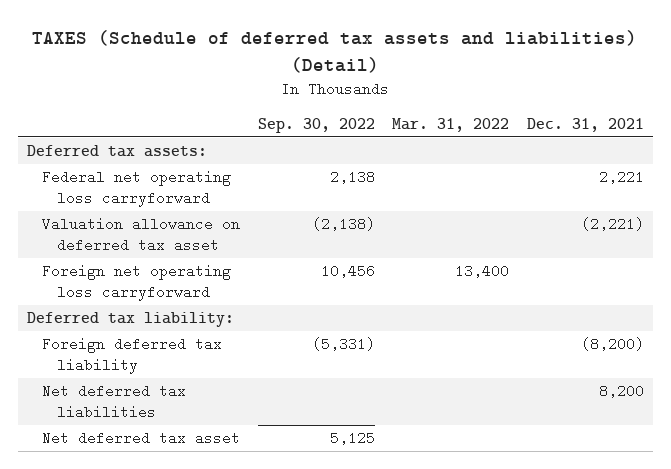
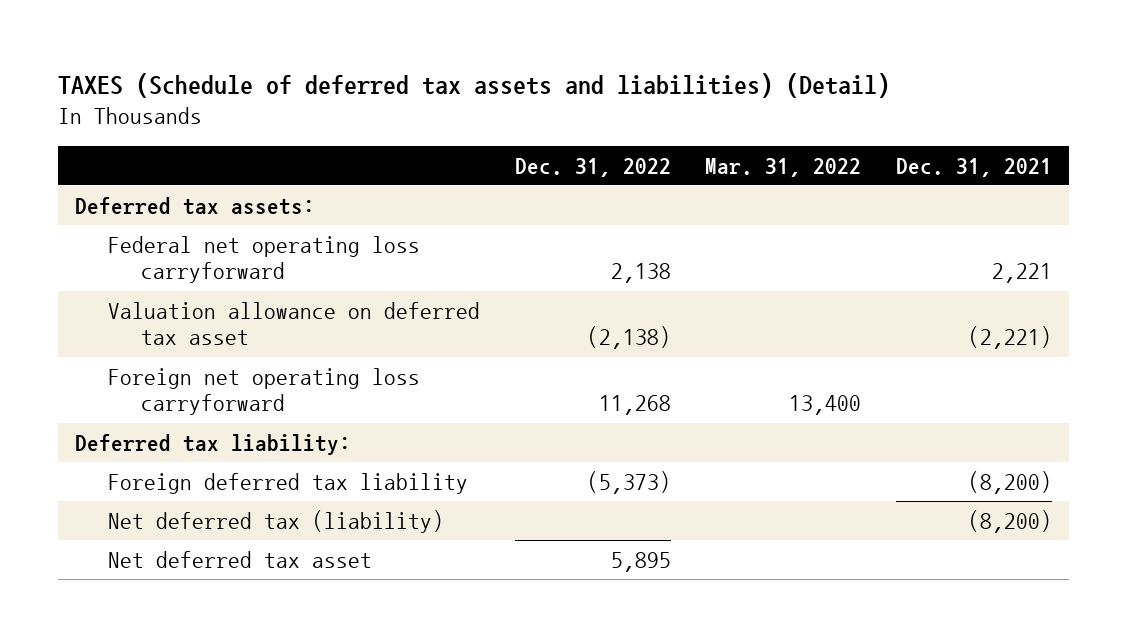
[257,117,375,133] Sep. 30, 2022 -> none
none -> [514,157,671,177] Dec. 31, 2022
[41,384,186,420] Net deferred tax liabilities -> [108,509,445,533] Net deferred tax (liability)
[599,384,645,399] 8,200 -> [967,509,1052,533] (8,200)

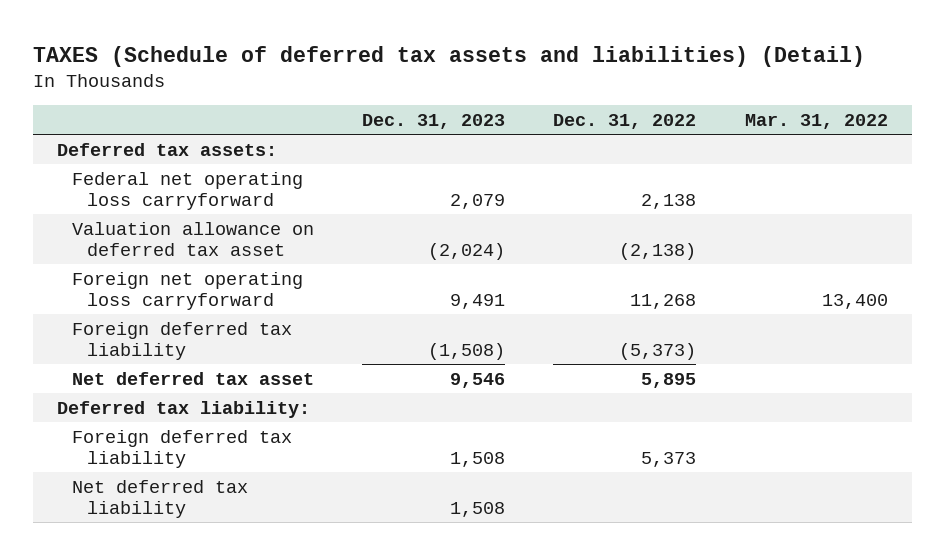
[895,157,1052,177] Dec. 31, 2021 -> none
none -> [362,113,506,129] Dec. 31, 2023
[108,509,445,533] Net deferred tax (liability) -> none
[75,433,352,455] Deferred tax liability: -> [56,400,310,418] Deferred tax liability:
none -> [71,429,292,469] Foreign deferred tax liability
none -> [71,479,248,519] Net deferred tax liability

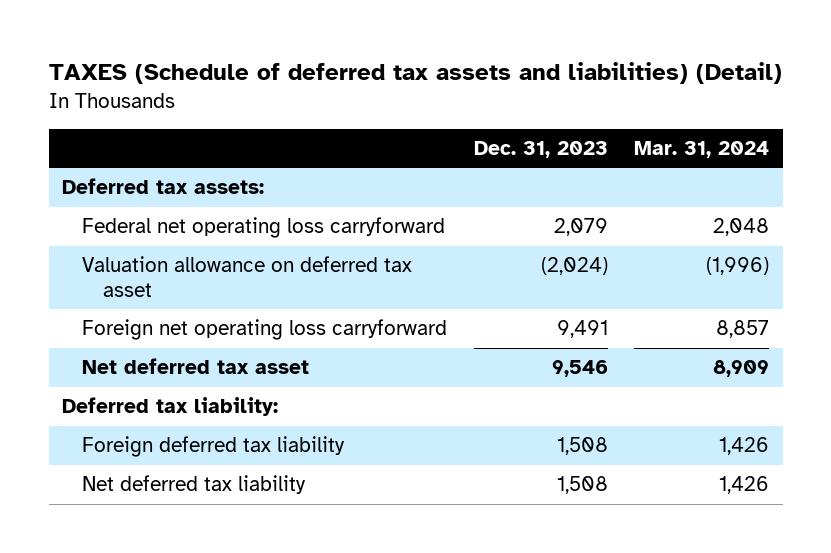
[553,113,697,129] Dec. 31, 2022 -> none
[744,113,888,129] Mar. 31, 2022 -> none
none -> [634,140,770,158] Mar. 31, 2024
[71,321,292,361] Foreign deferred tax liability -> none

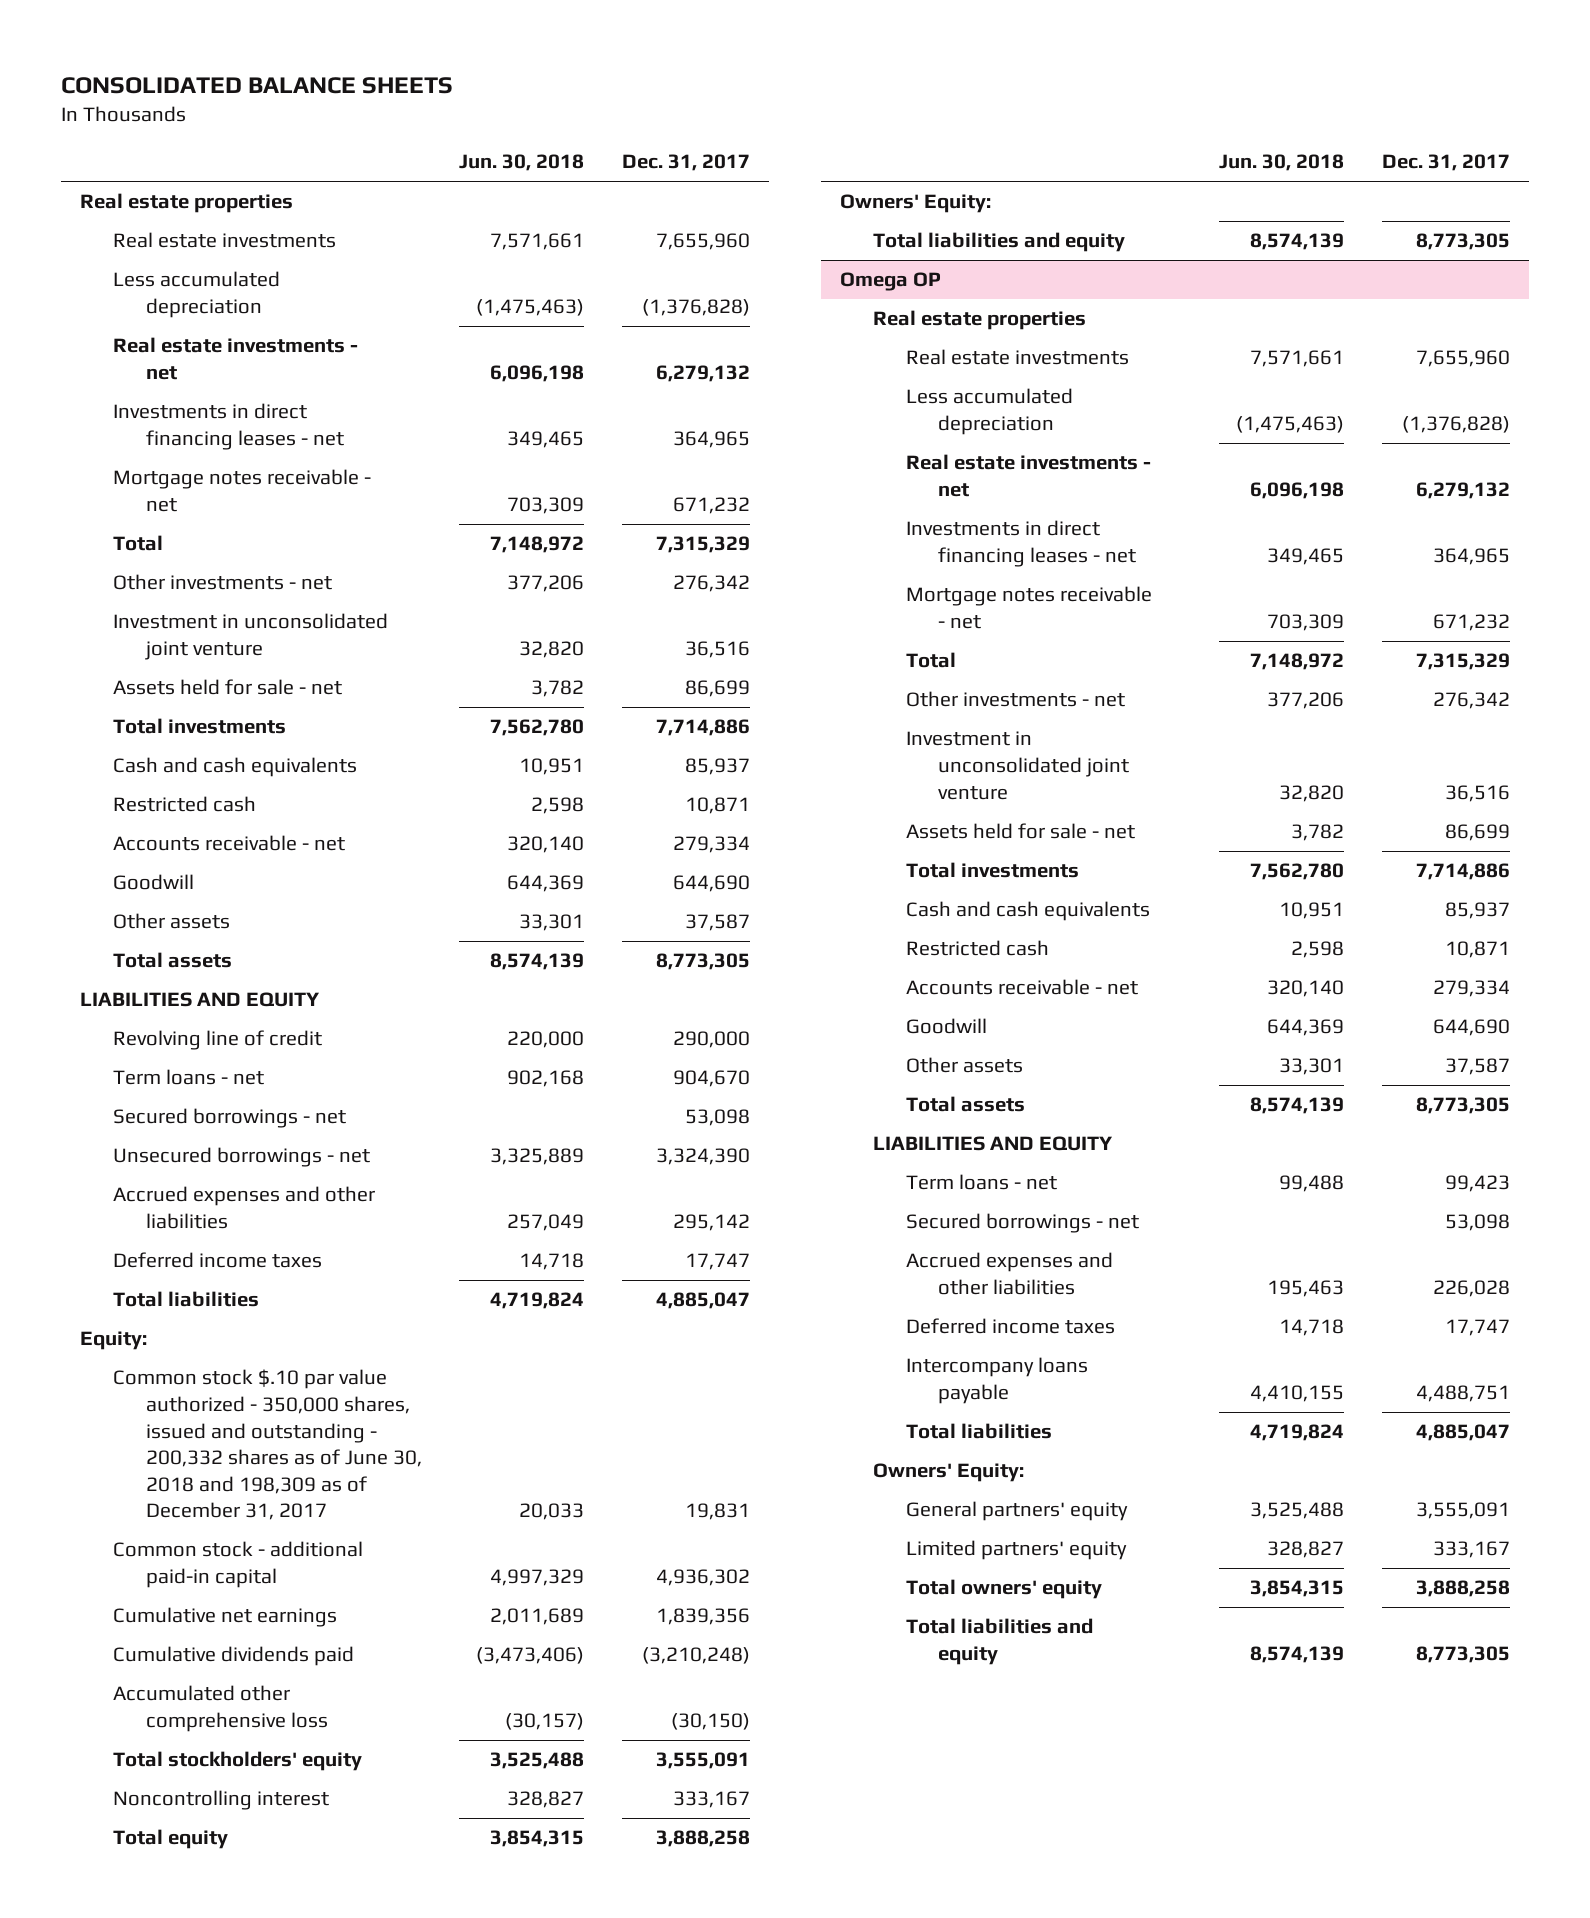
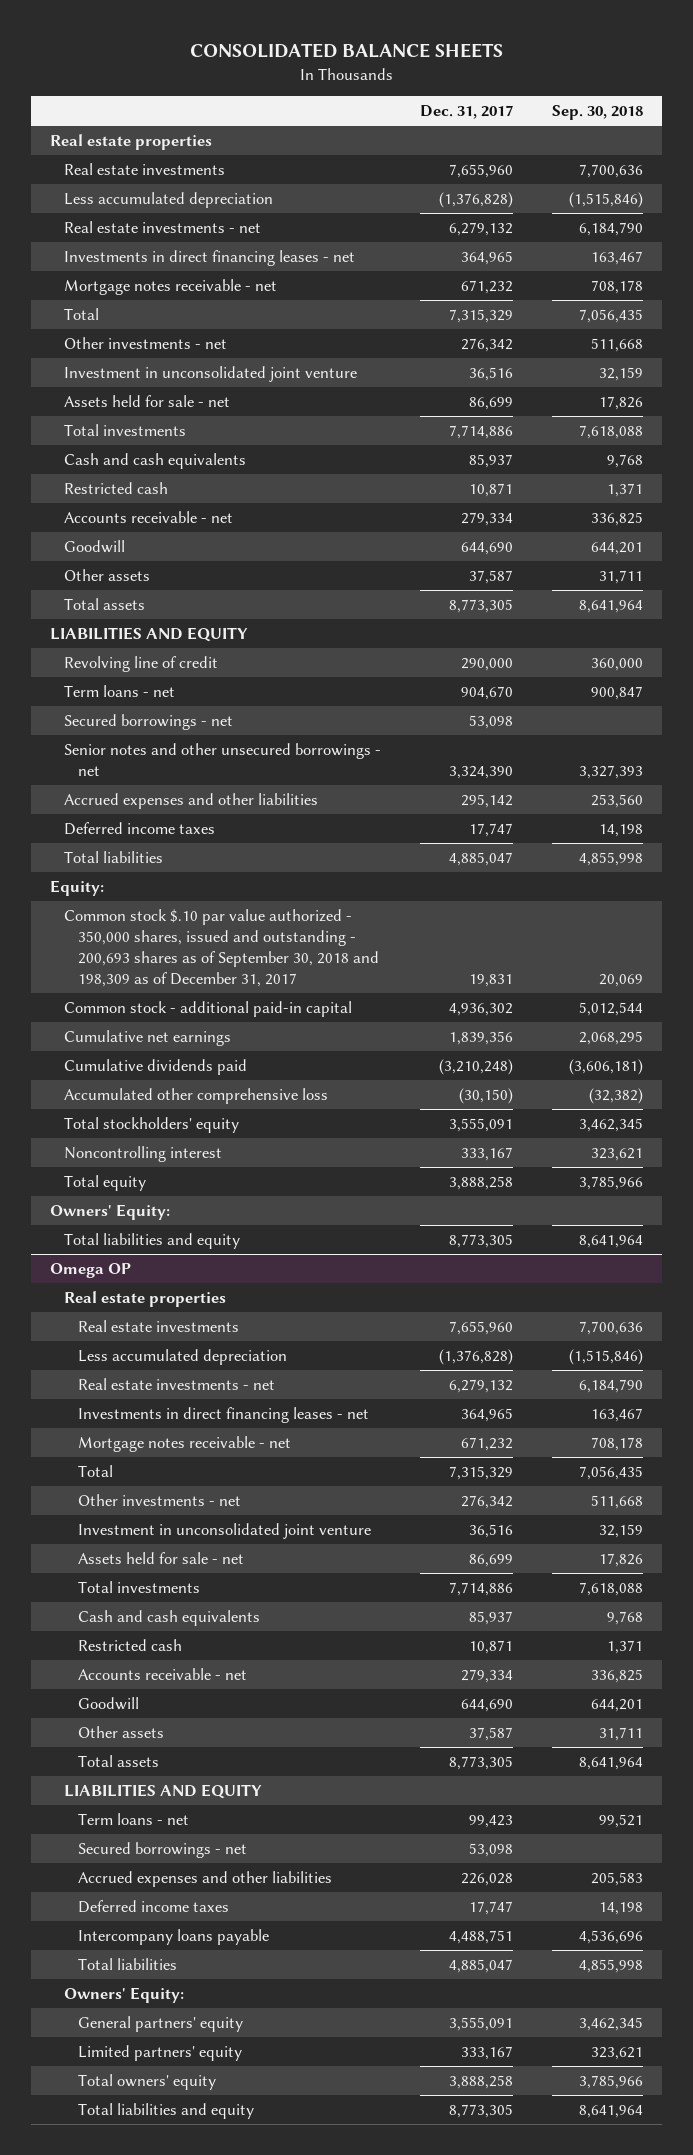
[459,154,585,172] Jun. 30, 2018 -> none
none -> [551,105,643,121] Sep. 30, 2018
[112,1147,370,1168] Unsecured borrowings - net -> [64,742,382,777] Senior notes and other unsecured borrowings - net
[112,1369,422,1521] Common stock $.10 par value authorized - 350,000 shares, issued and outstanding - 200,332 shares as of June 30, 2018 and 198,309 as of December 31, 2017 -> [64,908,379,988] Common stock $.10 par value authorized - 350,000 shares, issued and outstanding - 200,693 shares as of September 30, 2018 and 198,309 as of December 31, 2017

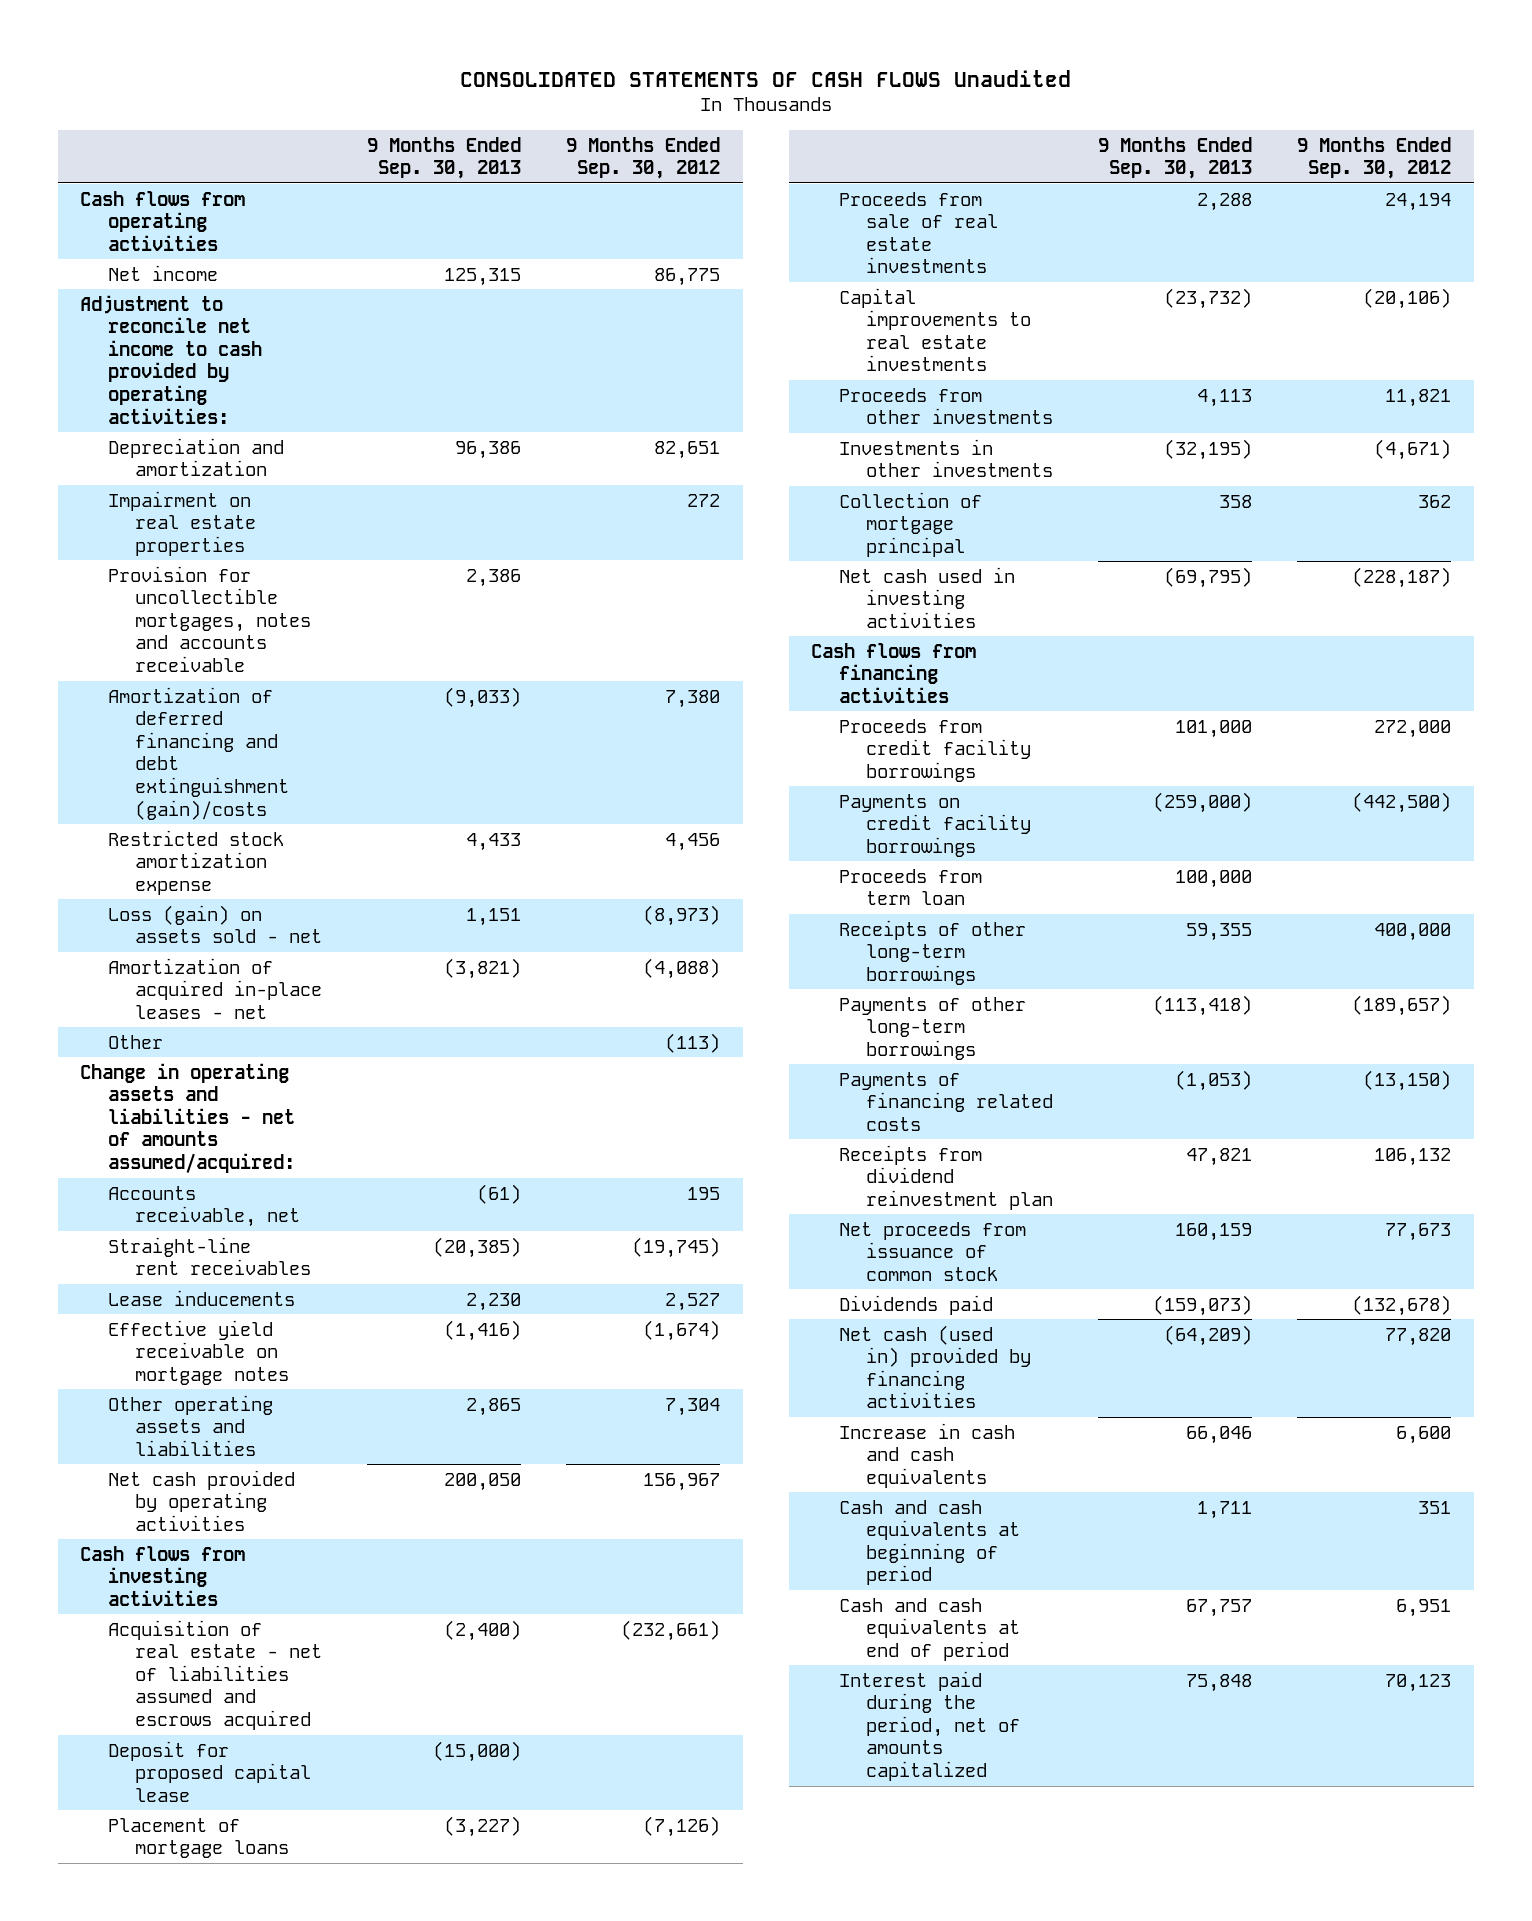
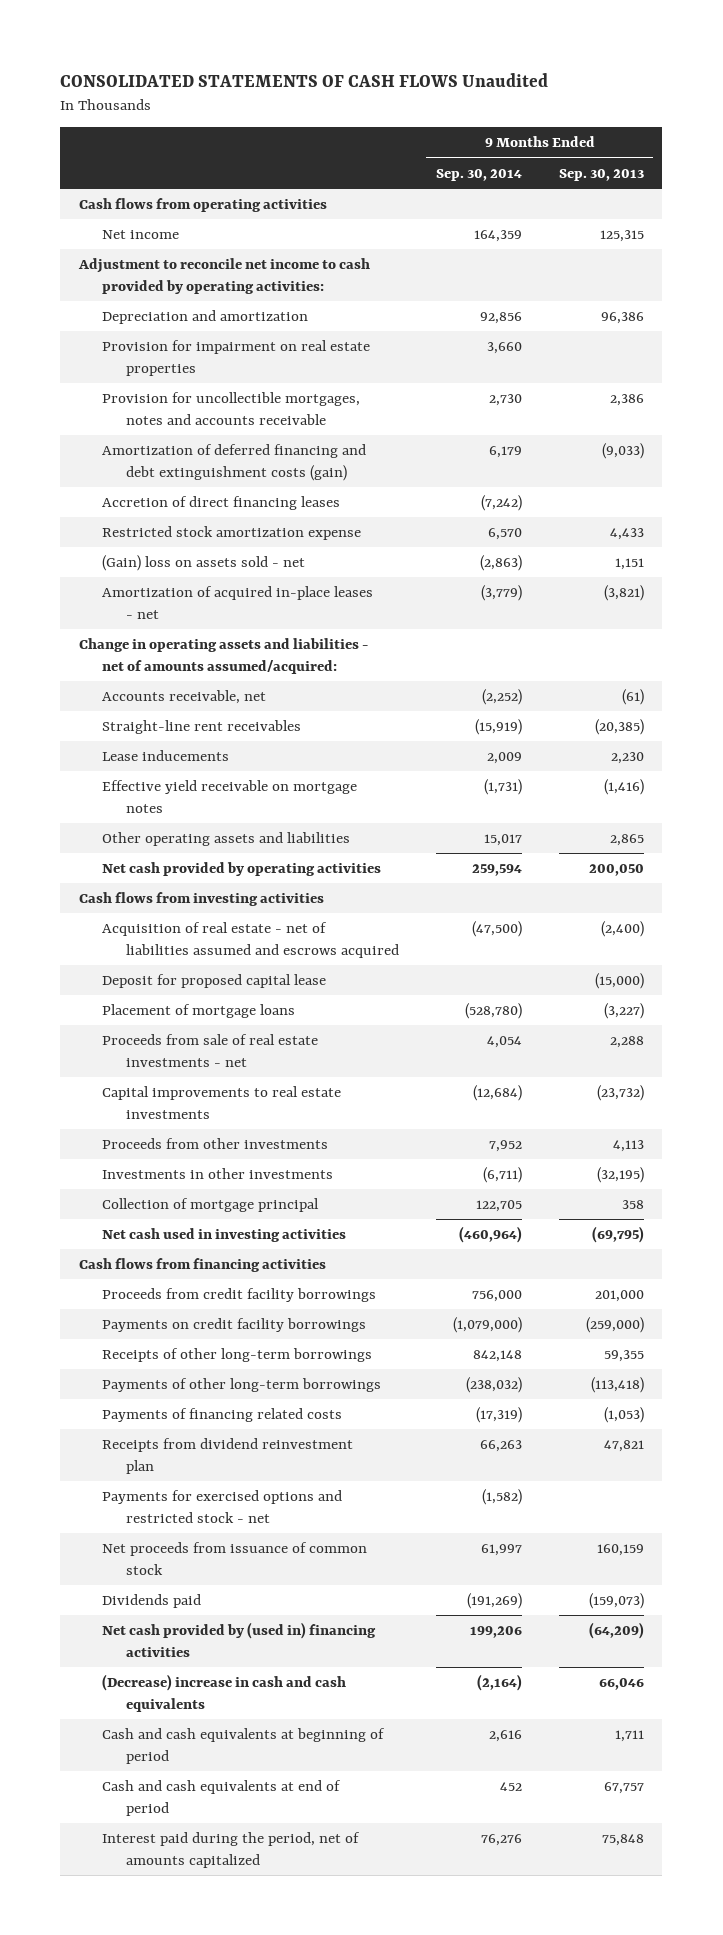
[566,136,721,180] 9 Months Ended Sep. 30, 2012 -> none
none -> [435,168,522,181] Sep. 30, 2014
[107,490,256,556] Impairment on real estate properties -> [102,340,371,376] Provision for impairment on real estate properties
[107,686,289,820] Amortization of deferred financing and debt extinguishment (gain)/costs -> [102,444,367,481] Amortization of deferred financing and debt extinguishment costs (gain)
none -> [102,496,341,511] Accretion of direct financing leases
[107,904,322,944] Loss (gain) on assets sold - net -> [102,555,306,572] (Gain) loss on assets sold - net
[107,1034,163,1049] Other -> none
[838,191,998,274] Proceeds from sale of real estate investments -> [102,1034,319,1067] Proceeds from sale of real estate investments - net
[1174,719,1252,738] 101,000 -> [594,1290,644,1303] 201,000
[838,868,982,906] Proceeds from term loan -> none
none -> [102,1490,343,1523] Payments for exercised options and restricted stock - net
[838,1324,1031,1409] Net cash (used in) provided by financing activities -> [102,1622,377,1657] Net cash provided by (used in) financing activities
[838,1422,1015,1488] Increase in cash and cash equivalents -> [102,1674,347,1712] (Decrease) increase in cash and cash equivalents

